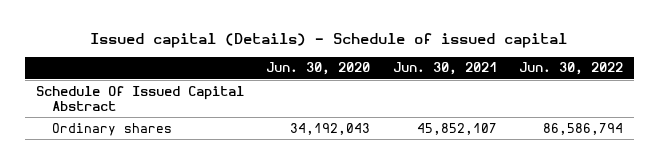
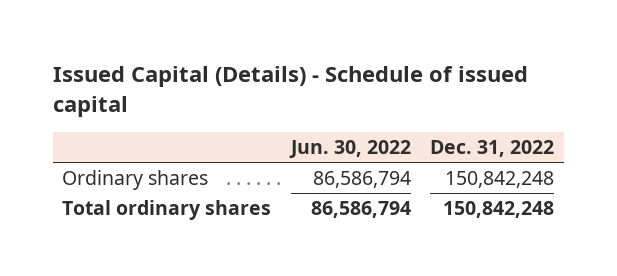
[90,33,568,49] Issued capital (Details) - Schedule of issued capital -> [52,66,528,118] Issued Capital (Details) - Schedule of issued capital
[266,62,371,76] Jun. 30, 2020 -> none
[392,62,497,76] Jun. 30, 2021 -> none
none -> [430,139,555,157] Dec. 31, 2022
[36,85,245,111] Schedule Of Issued Capital Abstract -> none
none -> [62,200,272,221] Total ordinary shares

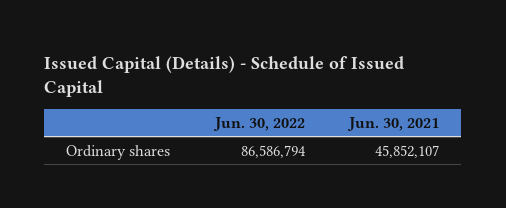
[52,66,528,118] Issued Capital (Details) - Schedule of issued capital -> [44,55,405,98] Issued Capital (Details) - Schedule of Issued Capital
[430,139,555,157] Dec. 31, 2022 -> none
none -> [347,116,440,131] Jun. 30, 2021
[62,200,272,221] Total ordinary shares -> none

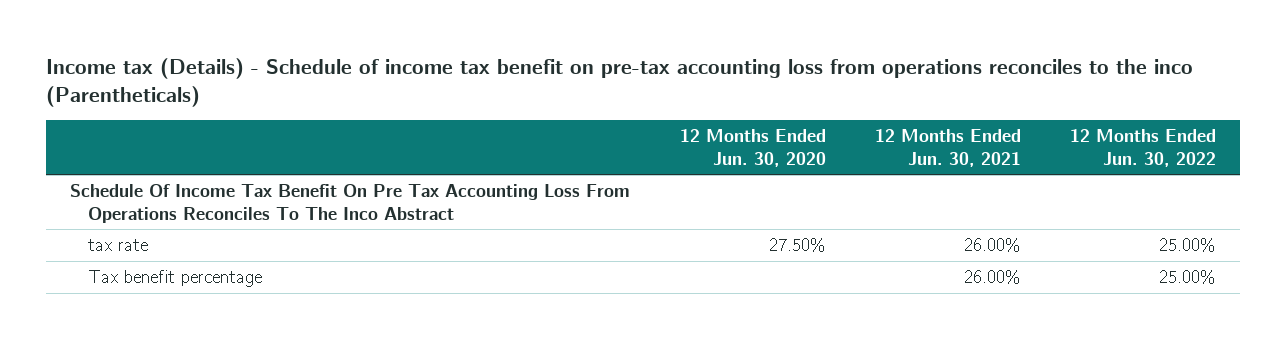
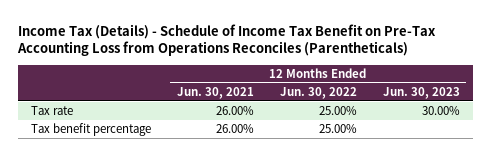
[45,57,1193,108] Income tax (Details) - Schedule of income tax benefit on pre-tax accounting loss from operations reconciles to the inco (Parentheticals) -> [17,23,437,57] Income Tax (Details) - Schedule of Income Tax Benefit on Pre-Tax Accounting Loss from Operations Reconciles (Parentheticals)
[679,129,826,167] 12 Months Ended Jun. 30, 2020 -> none
none -> [382,87,460,100] Jun. 30, 2023
[70,184,631,223] Schedule Of Income Tax Benefit On Pre Tax Accounting Loss From Operations Reconciles To The Inco Abstract -> none
[87,239,148,252] tax rate -> [30,106,73,116] Tax rate

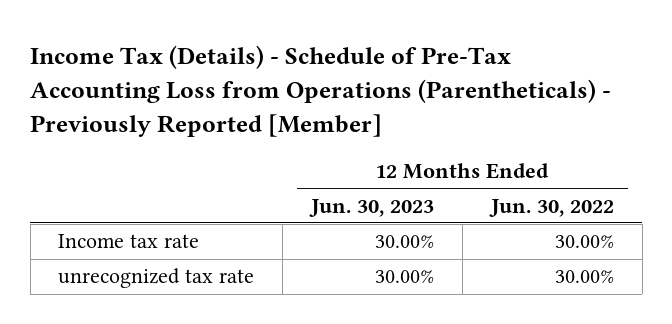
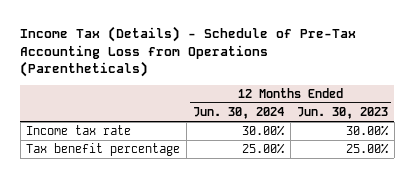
[30,44,612,137] Income Tax (Details) - Schedule of Pre-Tax Accounting Loss from Operations (Parentheticals) - Previously Reported [Member] -> [20,25,357,78] Income Tax (Details) - Schedule of Pre-Tax Accounting Loss from Operations (Parentheticals)
[488,198,614,217] Jun. 30, 2022 -> none
none -> [193,107,285,120] Jun. 30, 2024
[58,268,255,289] unrecognized tax rate -> [26,143,181,157] Tax benefit percentage
[375,270,435,284] 30.00% -> [345,143,389,155] 25.00%

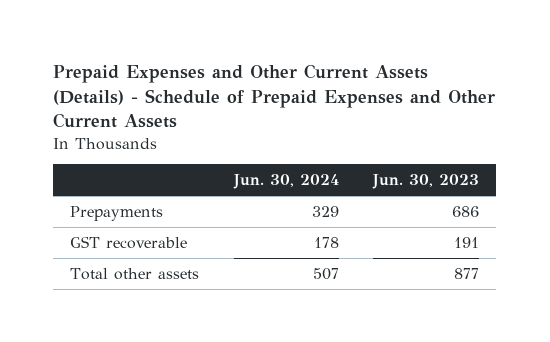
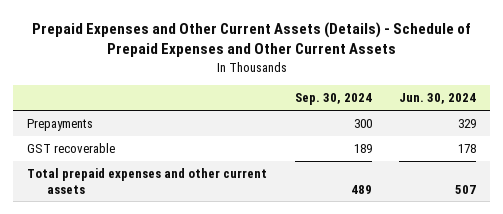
[372,174,480,190] Jun. 30, 2023 -> none
none -> [294,93,372,106] Sep. 30, 2024
[70,267,200,280] Total other assets -> [27,168,268,194] Total prepaid expenses and other current assets

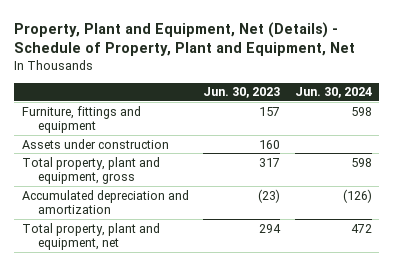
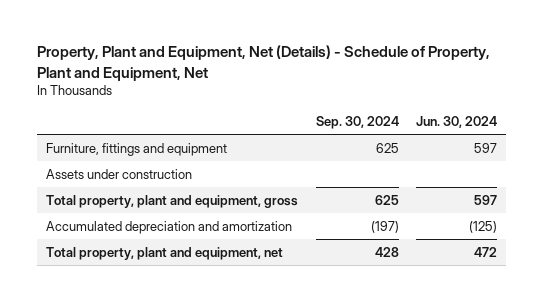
[203,87,281,99] Jun. 30, 2023 -> none
none -> [315,116,399,130] Sep. 30, 2024
[351,106,373,116] 598 -> [474,142,498,153] 597
[351,157,373,167] 598 -> [474,194,498,205] 597
[343,188,373,203] (126) -> [469,220,498,233] (125)

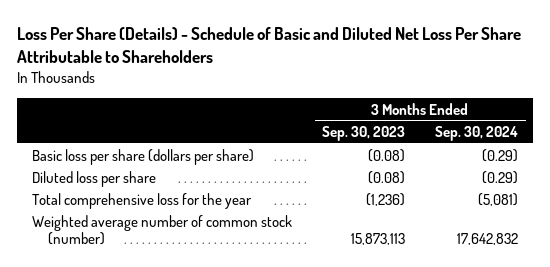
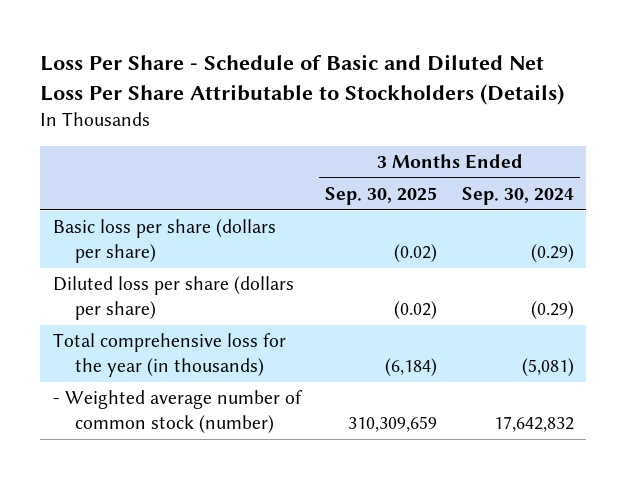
[17,27,522,64] Loss Per Share (Details) - Schedule of Basic and Diluted Net Loss Per Share Attributable to Shareholders -> [40,54,565,106] Loss Per Share - Schedule of Basic and Diluted Net Loss Per Share Attributable to Stockholders (Details)
[322,126,406,142] Sep. 30, 2023 -> none
none -> [325,186,438,205] Sep. 30, 2025
[32,170,157,187] Diluted loss per share -> [52,276,294,321] Diluted loss per share (dollars per share)
[32,192,253,209] Total comprehensive loss for the year -> [52,333,286,378] Total comprehensive loss for the year (in thousands)
[32,214,293,245] Weighted average number of common stock (number) -> [52,390,303,434] - Weighted average number of common stock (number)

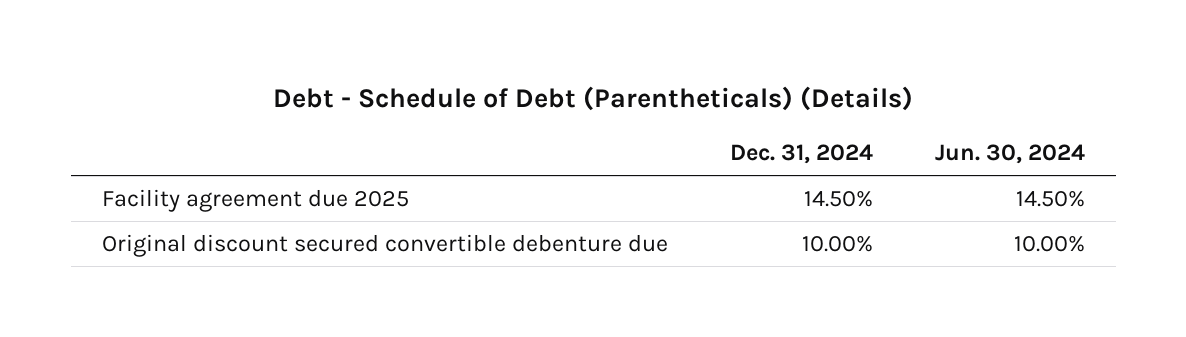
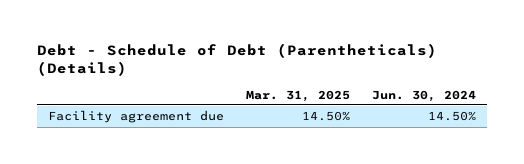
[729,144,873,165] Dec. 31, 2024 -> none
none -> [246,89,351,102] Mar. 31, 2025
[101,233,668,257] Original discount secured convertible debenture due -> none
[101,188,409,212] Facility agreement due 2025 -> [47,110,224,124] Facility agreement due

